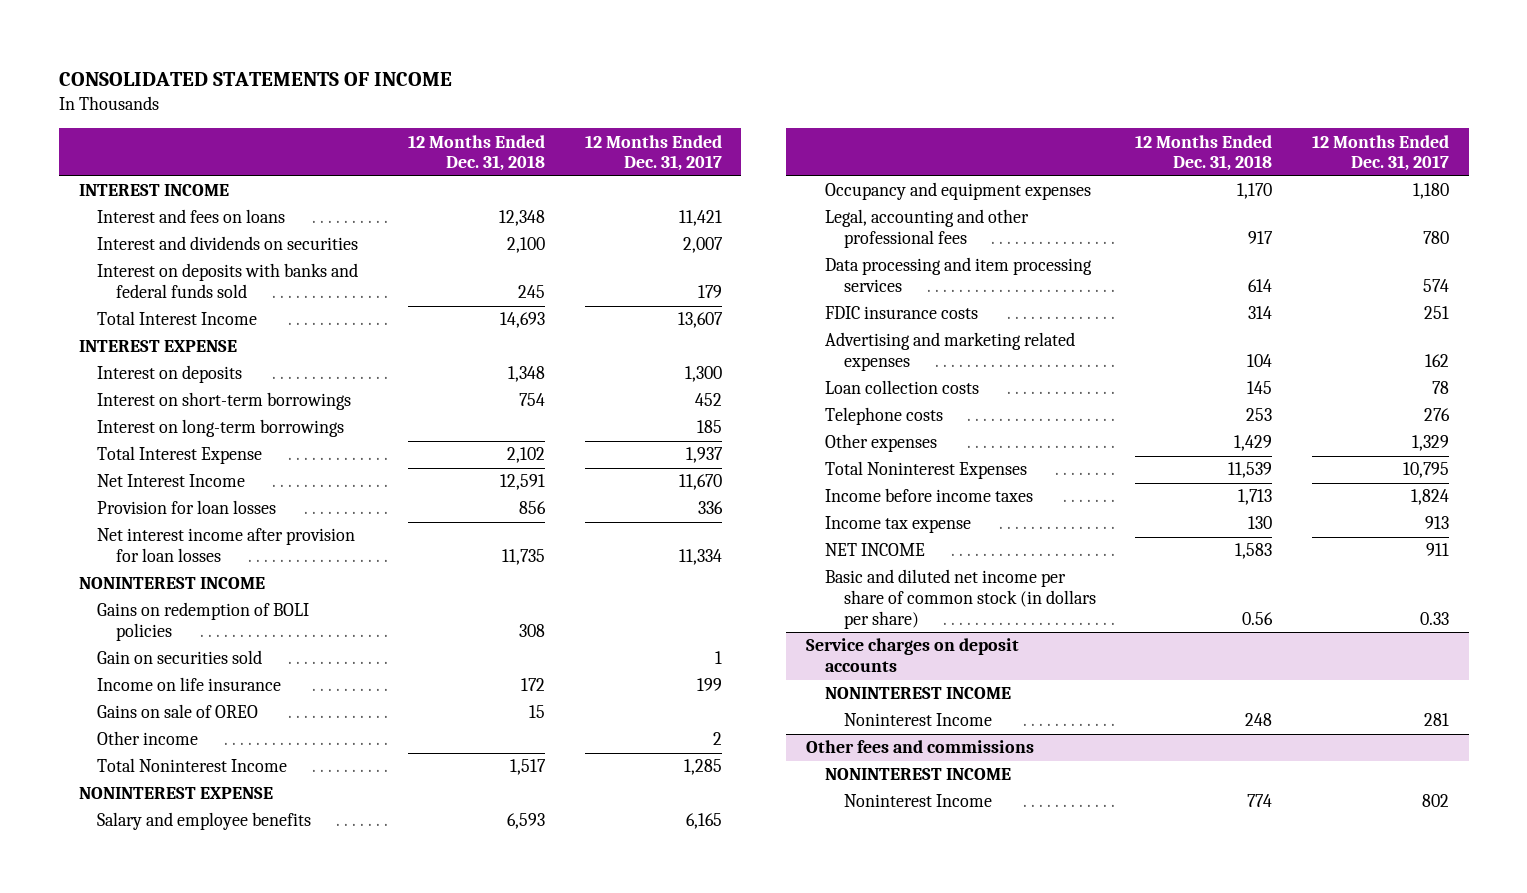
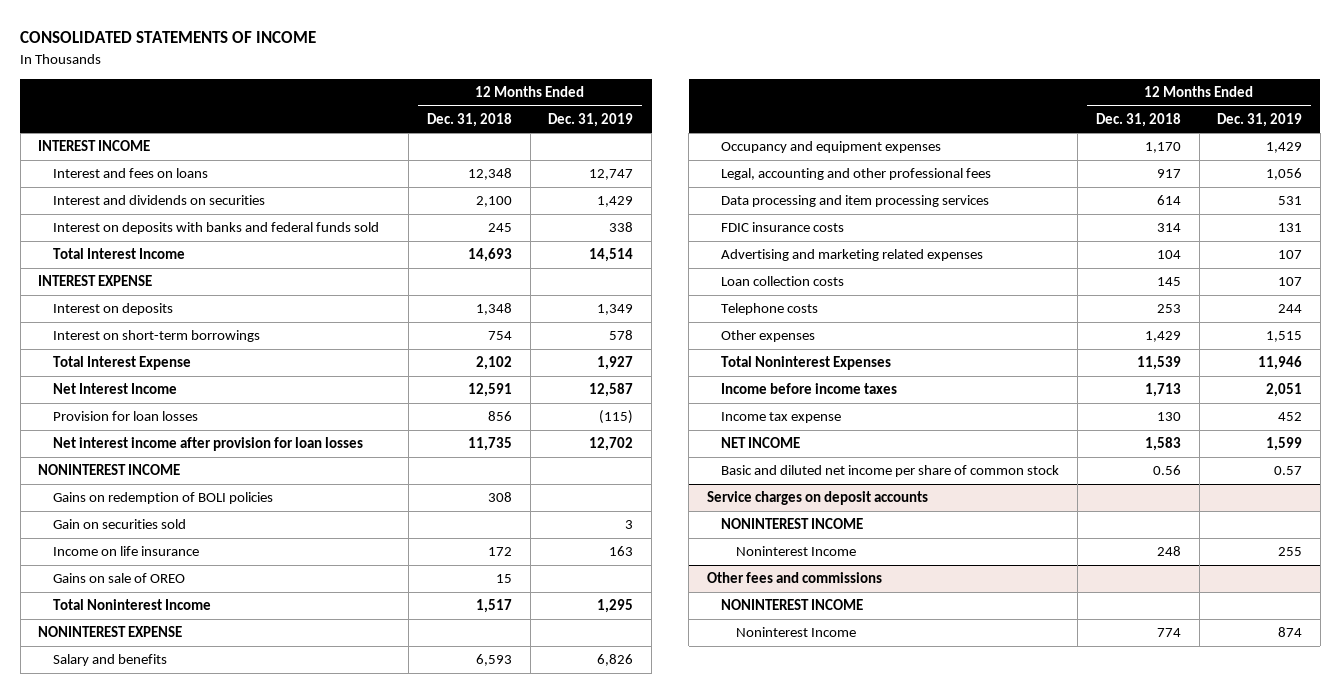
[584,134,722,172] 12 Months Ended Dec. 31, 2017 -> none
none -> [548,112,634,127] Dec. 31, 2019
[97,419,345,438] Interest on long-term borrowings -> none
[97,731,199,746] Other income -> none
[97,812,312,831] Salary and employee benefits -> [52,654,167,667] Salary and benefits
[824,569,1096,629] Basic and diluted net income per share of common stock (in dollars per share) -> [721,465,1060,478] Basic and diluted net income per share of common stock

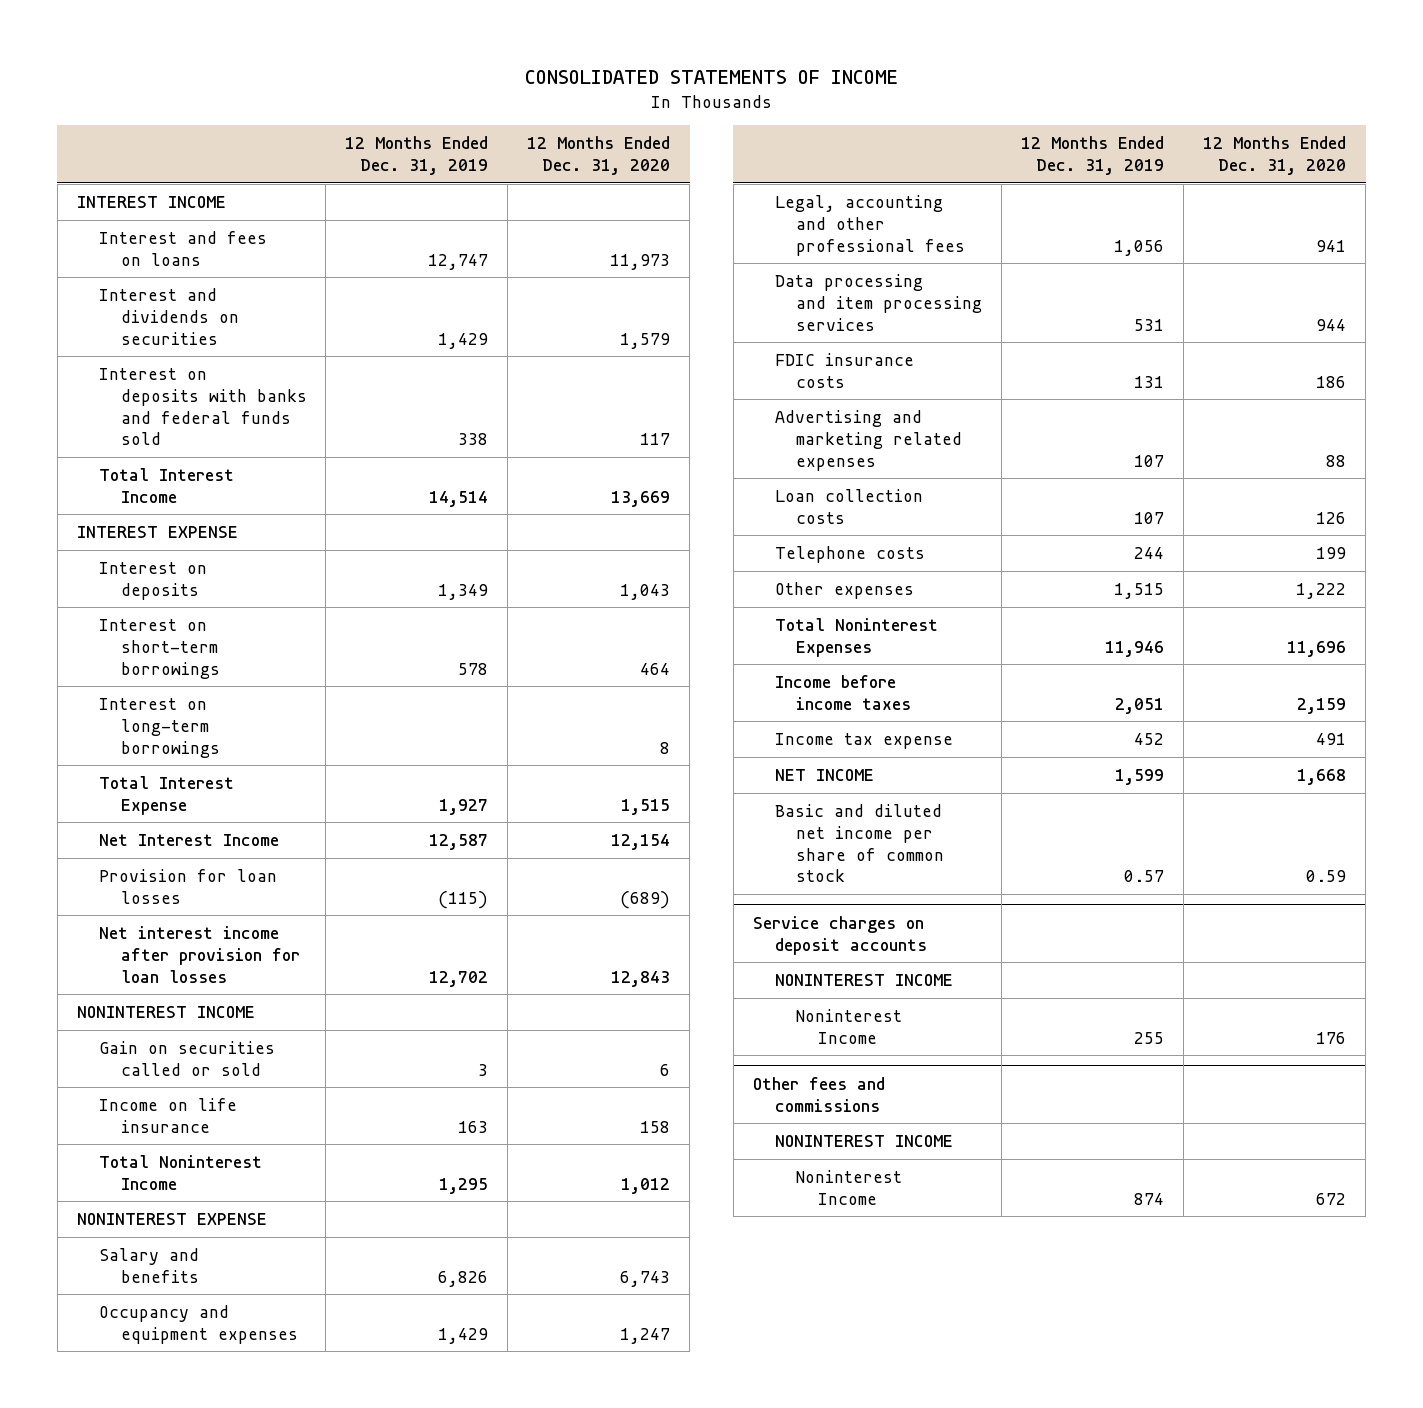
[426,112,512,127] Dec. 31, 2018 -> none
none -> [527,136,671,175] 12 Months Ended Dec. 31, 2020
none -> [98,697,220,758] Interest on long-term borrowings
[52,492,273,505] Gains on redemption of BOLI policies -> none
[52,519,186,530] Gain on securities sold -> [98,1040,275,1076] Gain on securities called or sold
[52,573,185,584] Gains on sale of OREO -> none

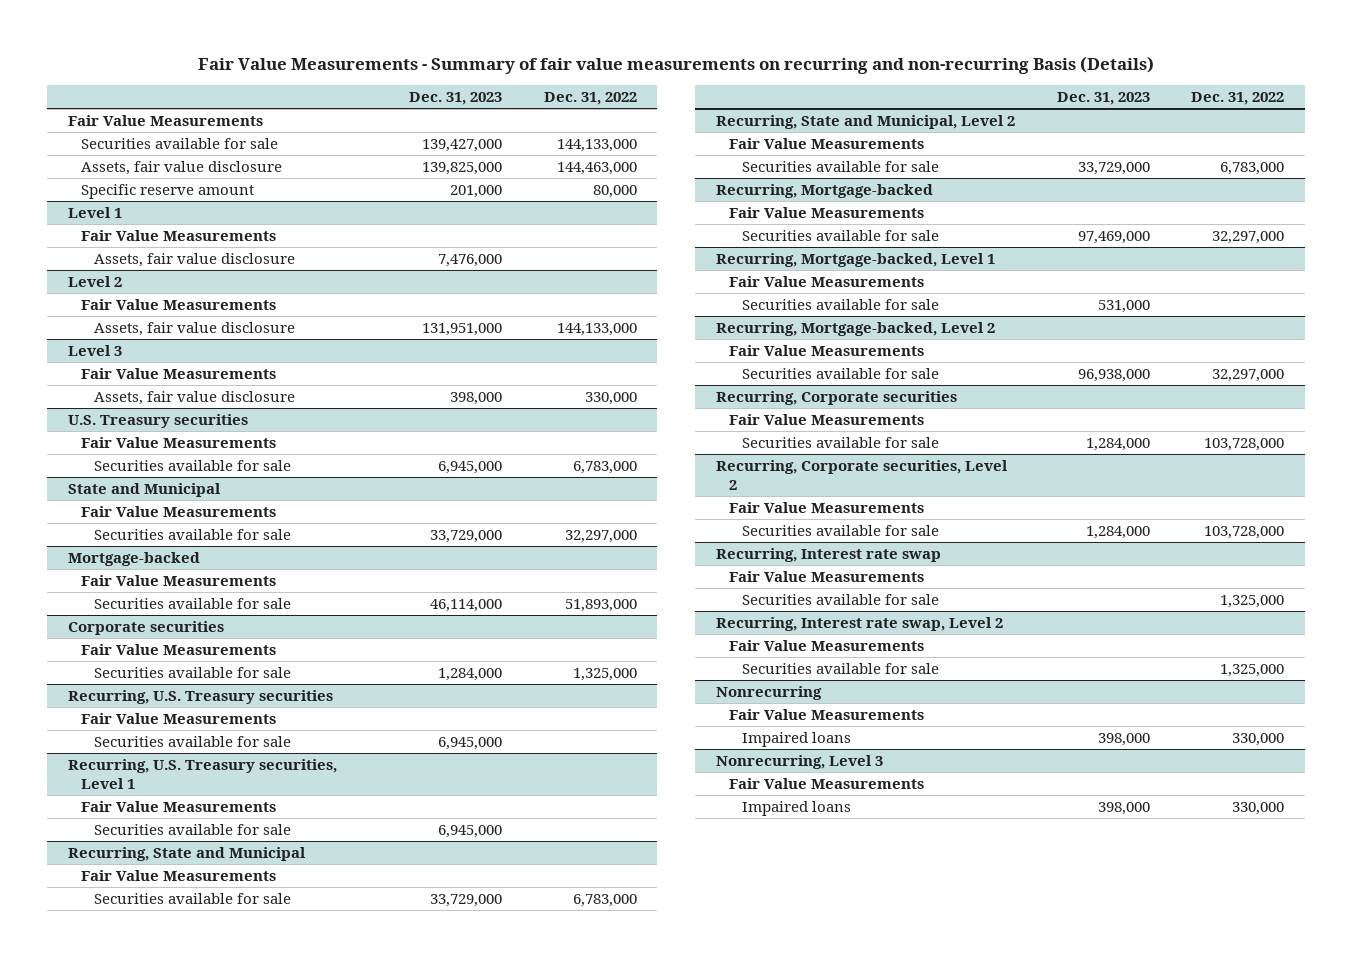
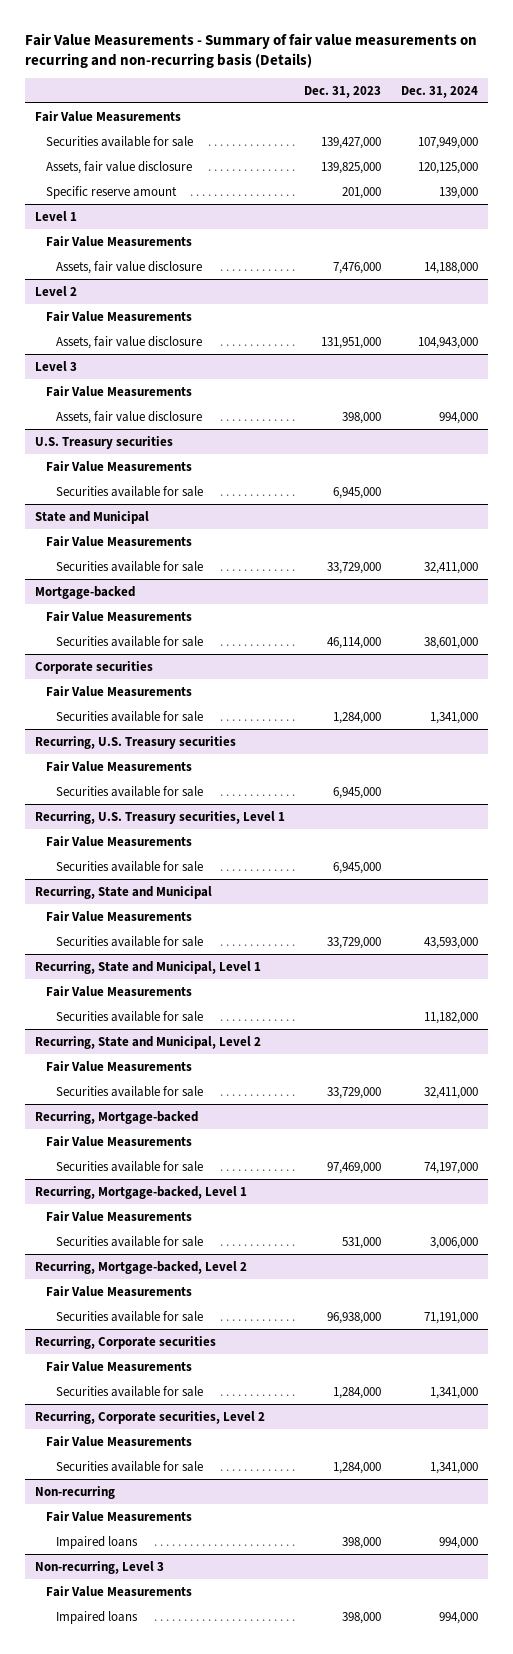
[198,56,1155,75] Fair Value Measurements - Summary of fair value measurements on recurring and non-recurring Basis (Details) -> [24,32,477,68] Fair Value Measurements - Summary of fair value measurements on recurring and non-recurring basis (Details)
[543,92,637,106] Dec. 31, 2022 -> none
none -> [401,85,479,98] Dec. 31, 2024
none -> [34,960,261,974] Recurring, State and Municipal, Level 1
none -> [45,985,192,997] Fair Value Measurements
none -> [56,1010,204,1022] Securities available for sale
[715,547,941,562] Recurring, Interest rate swap -> none
[728,570,924,582] Fair Value Measurements -> none
[742,593,940,605] Securities available for sale -> none
[715,616,1003,631] Recurring, Interest rate swap, Level 2 -> none
[728,639,924,651] Fair Value Measurements -> none
[742,662,940,674] Securities available for sale -> none
[715,685,822,700] Nonrecurring -> [34,1485,115,1499] Non-recurring
[715,754,883,769] Nonrecurring, Level 3 -> none
none -> [34,1560,164,1574] Non-recurring, Level 3

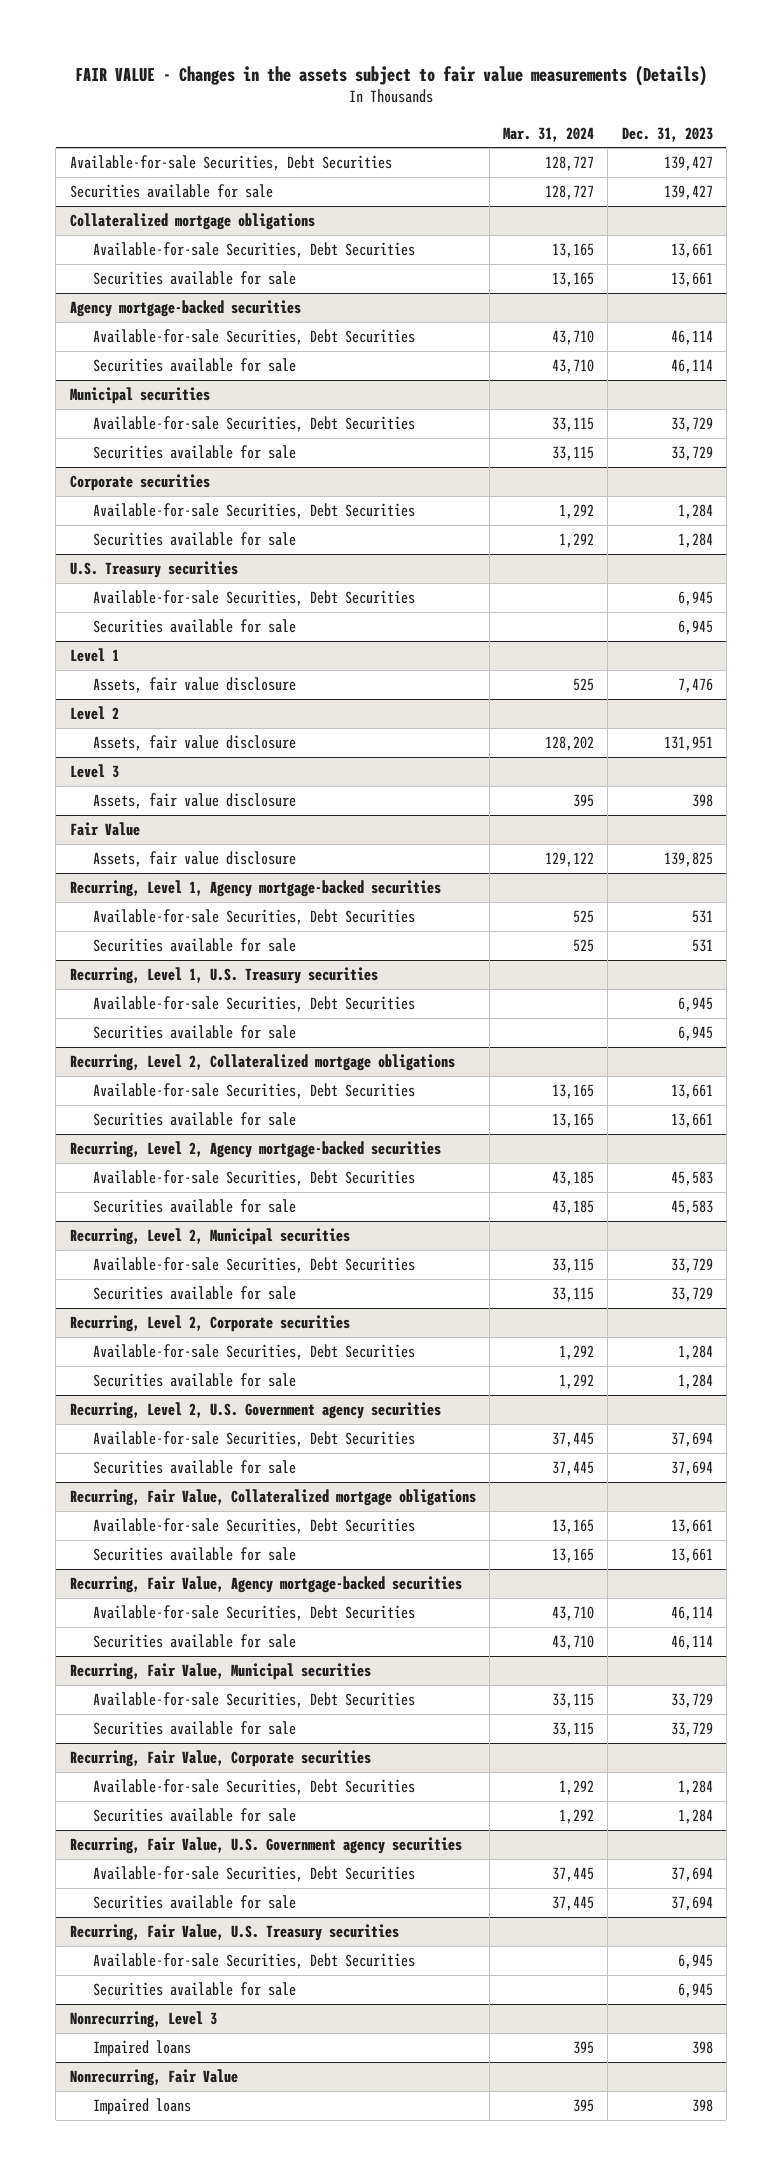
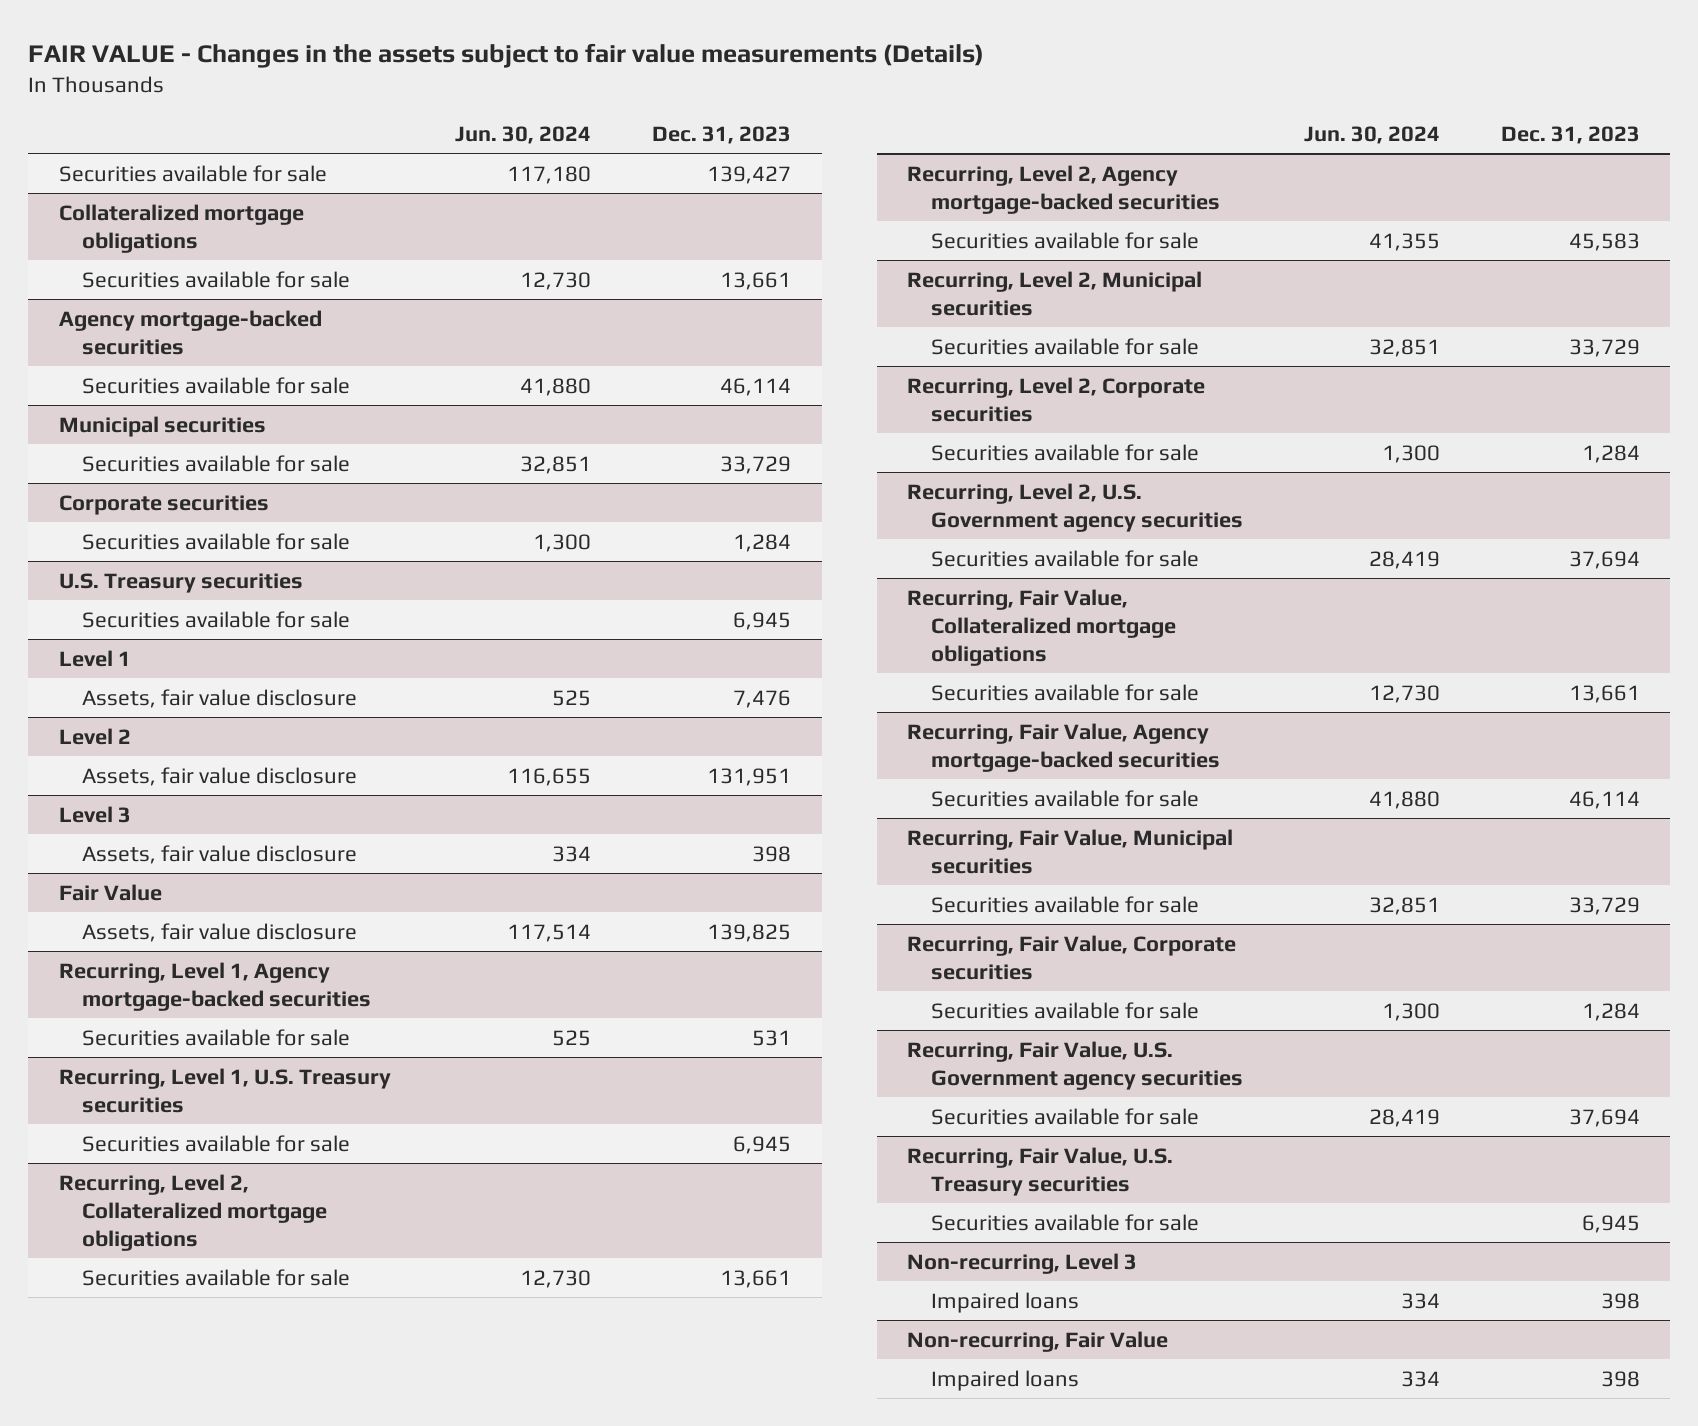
[503,126,595,142] Mar. 31, 2024 -> none
none -> [455,125,592,144] Jun. 30, 2024
[69,155,392,172] Available-for-sale Securities, Debt Securities -> none
[92,242,415,259] Available-for-sale Securities, Debt Securities -> none
[92,329,415,346] Available-for-sale Securities, Debt Securities -> none
[92,416,415,433] Available-for-sale Securities, Debt Securities -> none
[92,503,415,520] Available-for-sale Securities, Debt Securities -> none
[92,590,415,607] Available-for-sale Securities, Debt Securities -> none
[92,909,415,926] Available-for-sale Securities, Debt Securities -> none
[92,996,415,1013] Available-for-sale Securities, Debt Securities -> none
[92,1083,415,1100] Available-for-sale Securities, Debt Securities -> none
[92,1170,415,1187] Available-for-sale Securities, Debt Securities -> none
[92,1257,415,1274] Available-for-sale Securities, Debt Securities -> none
[92,1344,415,1361] Available-for-sale Securities, Debt Securities -> none
[92,1431,415,1448] Available-for-sale Securities, Debt Securities -> none
[92,1518,415,1535] Available-for-sale Securities, Debt Securities -> none
[92,1605,415,1622] Available-for-sale Securities, Debt Securities -> none
[92,1692,415,1709] Available-for-sale Securities, Debt Securities -> none
[92,1779,415,1796] Available-for-sale Securities, Debt Securities -> none
[92,1866,415,1883] Available-for-sale Securities, Debt Securities -> none
[92,1953,415,1970] Available-for-sale Securities, Debt Securities -> none
[69,2011,217,2029] Nonrecurring, Level 3 -> none
none -> [907,1252,1138,1274] Non-recurring, Level 3
[69,2069,238,2087] Nonrecurring, Fair Value -> none
none -> [907,1330,1169,1352] Non-recurring, Fair Value

